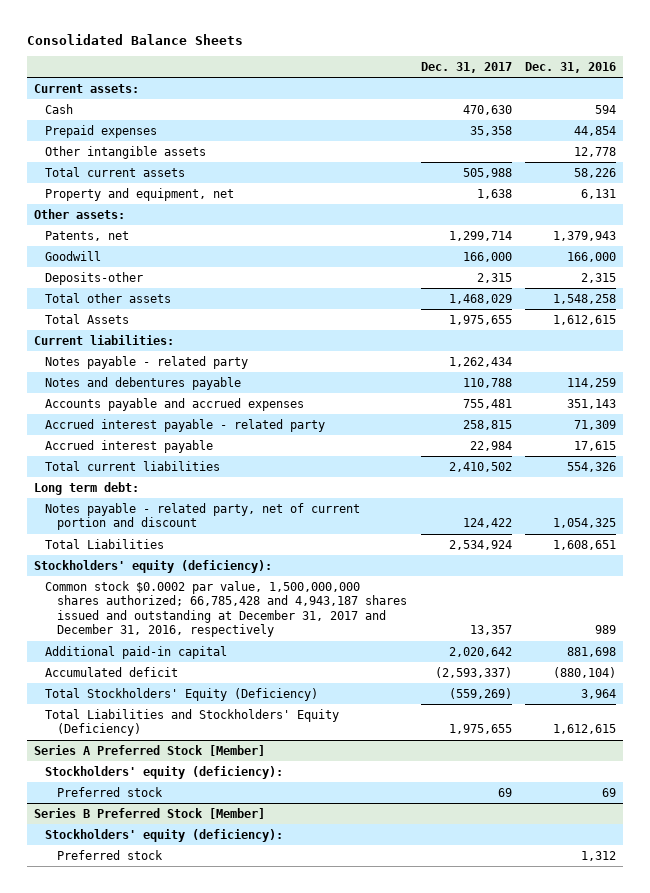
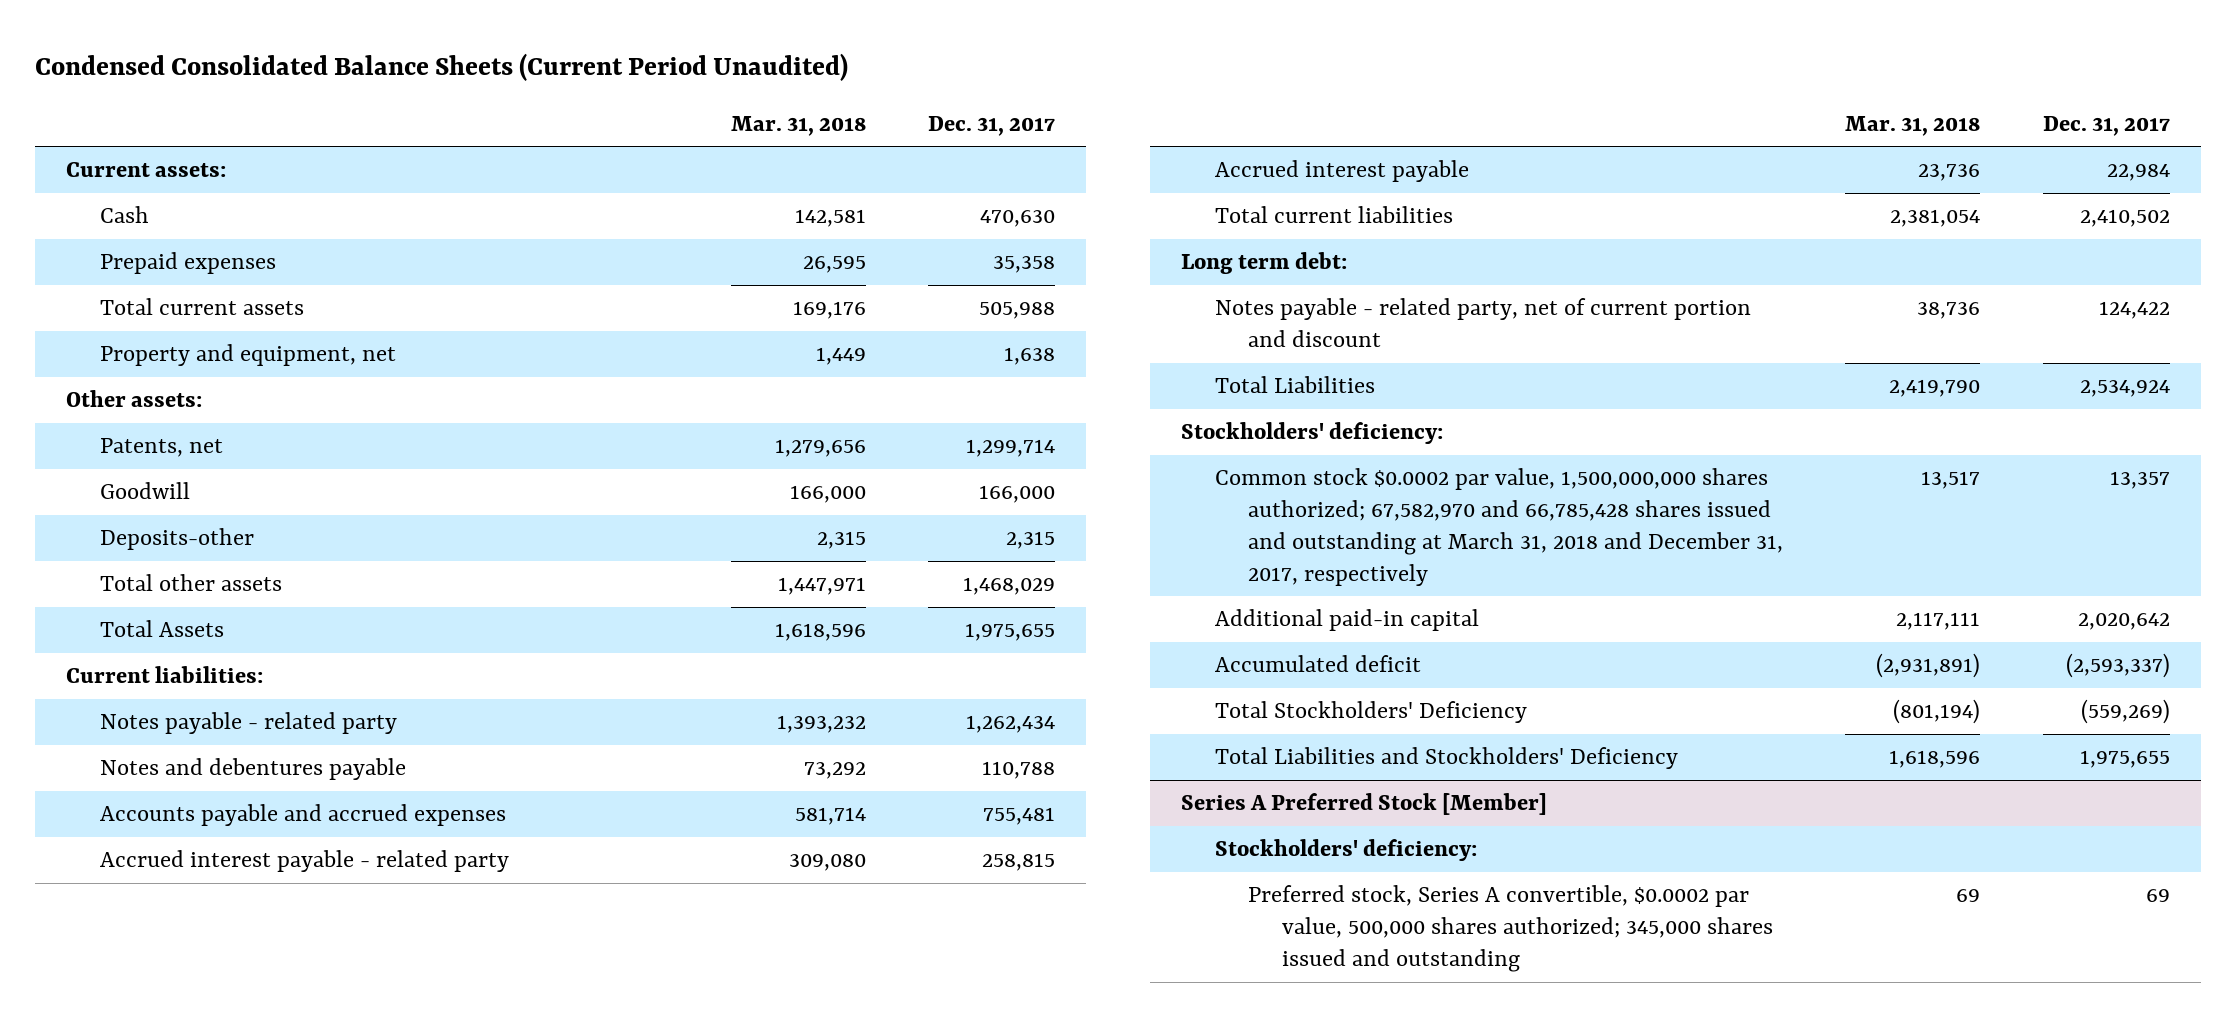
[26,33,243,45] Consolidated Balance Sheets -> [35,52,849,81] Condensed Consolidated Balance Sheets (Current Period Unaudited)
[525,61,617,73] Dec. 31, 2016 -> none
none -> [730,115,866,136] Mar. 31, 2018
[45,145,207,159] Other intangible assets -> none
[33,559,272,573] Stockholders' equity (deficiency): -> [1181,422,1444,445] Stockholders' deficiency:
[45,580,408,638] Common stock $0.0002 par value, 1,500,000,000 shares authorized; 66,785,428 and 4,943,187 shares issued and outstanding at December 31, 2017 and December 31, 2016, respectively -> [1214,468,1784,586] Common stock $0.0002 par value, 1,500,000,000 shares authorized; 67,582,970 and 66,785,428 shares issued and outstanding at March 31, 2018 and December 31, 2017, respectively
[45,687,319,701] Total Stockholders' Equity (Deficiency) -> [1214,701,1527,724] Total Stockholders' Deficiency
[45,708,340,737] Total Liabilities and Stockholders' Equity (Deficiency) -> [1214,747,1678,770] Total Liabilities and Stockholders' Deficiency
[33,807,265,819] Series B Preferred Stock [Member] -> none
[45,828,284,842] Stockholders' equity (deficiency): -> none
[57,849,164,860] Preferred stock -> none
[45,765,284,779] Stockholders' equity (deficiency): -> [1214,839,1477,862] Stockholders' deficiency:
[57,786,164,797] Preferred stock -> [1248,885,1773,972] Preferred stock, Series A convertible, $0.0002 par value, 500,000 shares authorized; 345,000 shares issued and outstanding

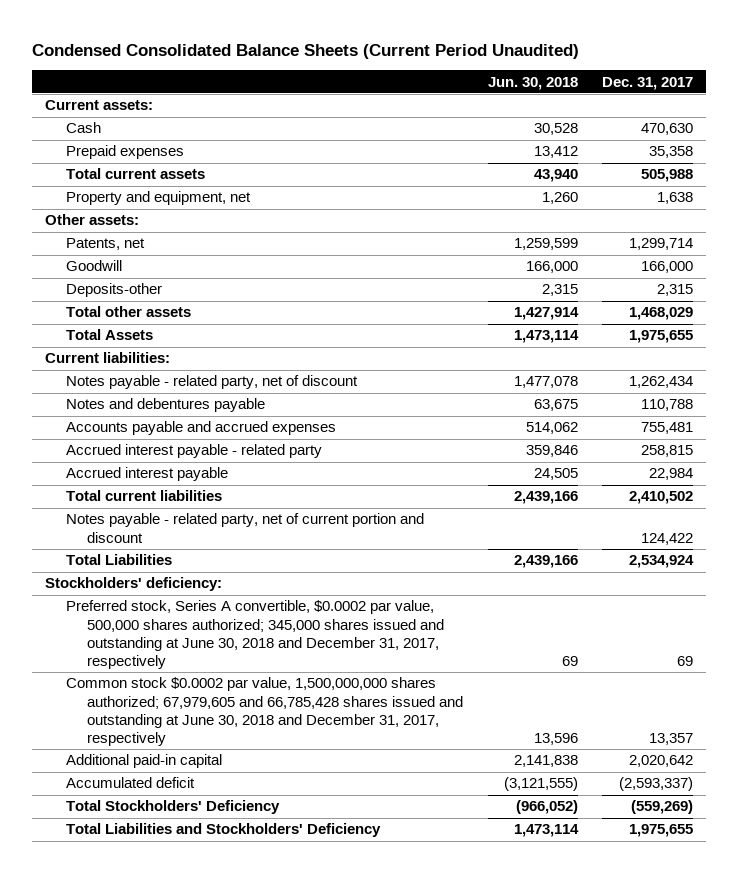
[730,115,866,136] Mar. 31, 2018 -> none
none -> [487,76,578,90] Jun. 30, 2018
[99,712,397,735] Notes payable - related party -> [66,375,359,390] Notes payable - related party, net of discount
[1181,252,1348,275] Long term debt: -> none
none -> [66,600,445,669] Preferred stock, Series A convertible, $0.0002 par value, 500,000 shares authorized; 345,000 shares issued and outstanding at June 30, 2018 and December 31, 2017, respectively
[1214,468,1784,586] Common stock $0.0002 par value, 1,500,000,000 shares authorized; 67,582,970 and 66,785,428 shares issued and outstanding at March 31, 2018 and December 31, 2017, respectively -> [66,677,464,746] Common stock $0.0002 par value, 1,500,000,000 shares authorized; 67,979,605 and 66,785,428 shares issued and outstanding at June 30, 2018 and December 31, 2017, respectively
[1181,793,1548,816] Series A Preferred Stock [Member] -> none
[1214,839,1477,862] Stockholders' deficiency: -> none
[1248,885,1773,972] Preferred stock, Series A convertible, $0.0002 par value, 500,000 shares authorized; 345,000 shares issued and outstanding -> none

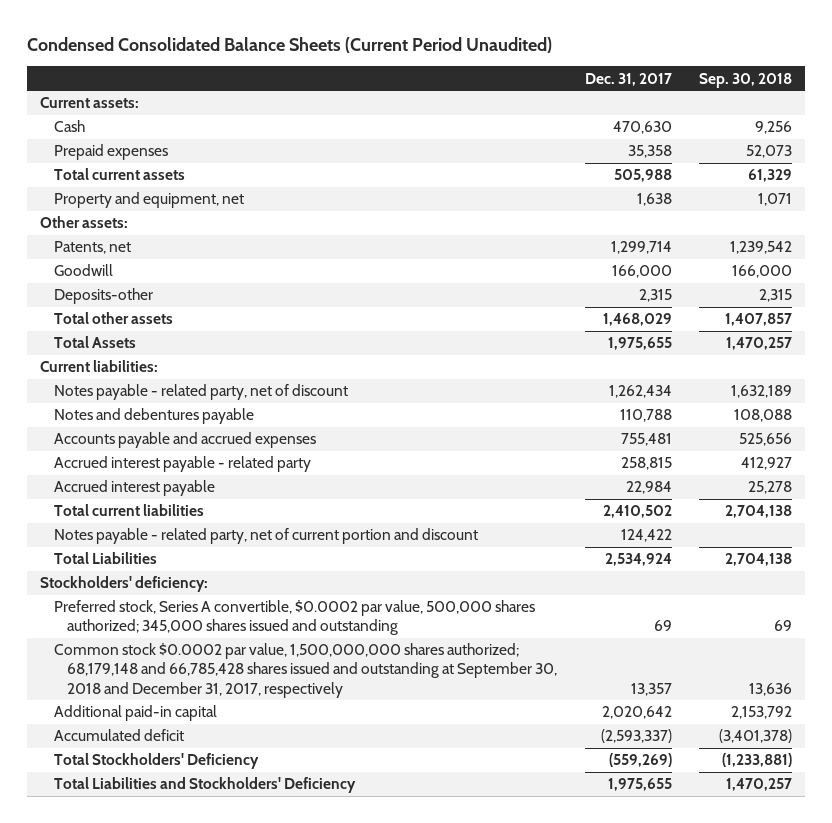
[487,76,578,90] Jun. 30, 2018 -> none
none -> [698,72,792,88] Sep. 30, 2018
[66,600,445,669] Preferred stock, Series A convertible, $0.0002 par value, 500,000 shares authorized; 345,000 shares issued and outstanding at June 30, 2018 and December 31, 2017, respectively -> [53,600,535,636] Preferred stock, Series A convertible, $0.0002 par value, 500,000 shares authorized; 345,000 shares issued and outstanding
[66,677,464,746] Common stock $0.0002 par value, 1,500,000,000 shares authorized; 67,979,605 and 66,785,428 shares issued and outstanding at June 30, 2018 and December 31, 2017, respectively -> [53,643,558,698] Common stock $0.0002 par value, 1,500,000,000 shares authorized; 68,179,148 and 66,785,428 shares issued and outstanding at September 30, 2018 and December 31, 2017, respectively

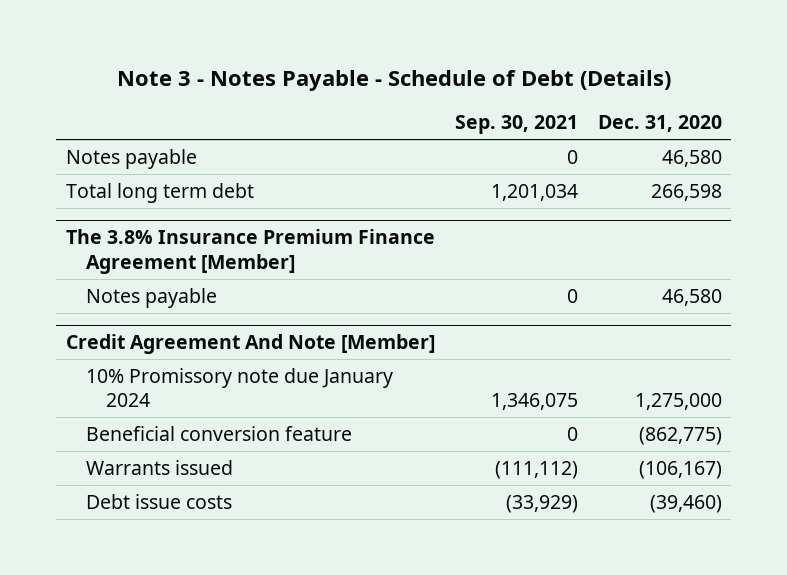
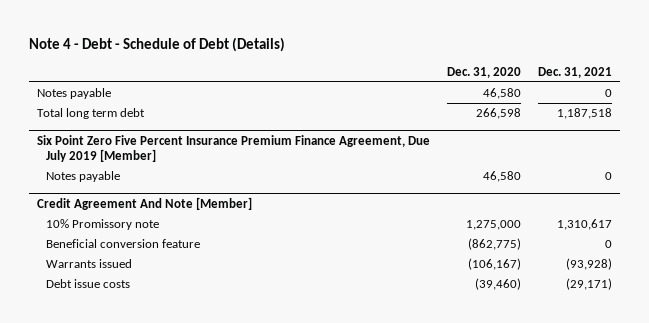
[116,70,671,92] Note 3 - Notes Payable - Schedule of Debt (Details) -> [28,36,285,52] Note 4 - Debt - Schedule of Debt (Details)
[454,115,578,135] Sep. 30, 2021 -> none
none -> [538,66,613,78] Dec. 31, 2021
[65,229,435,274] The 3.8% Insurance Premium Finance Agreement [Member] -> none
none -> [37,134,431,162] Six Point Zero Five Percent Insurance Premium Finance Agreement, Due July 2019 [Member]
[86,367,394,408] 10% Promissory note due January 2024 -> [46,219,160,231] 10% Promissory note

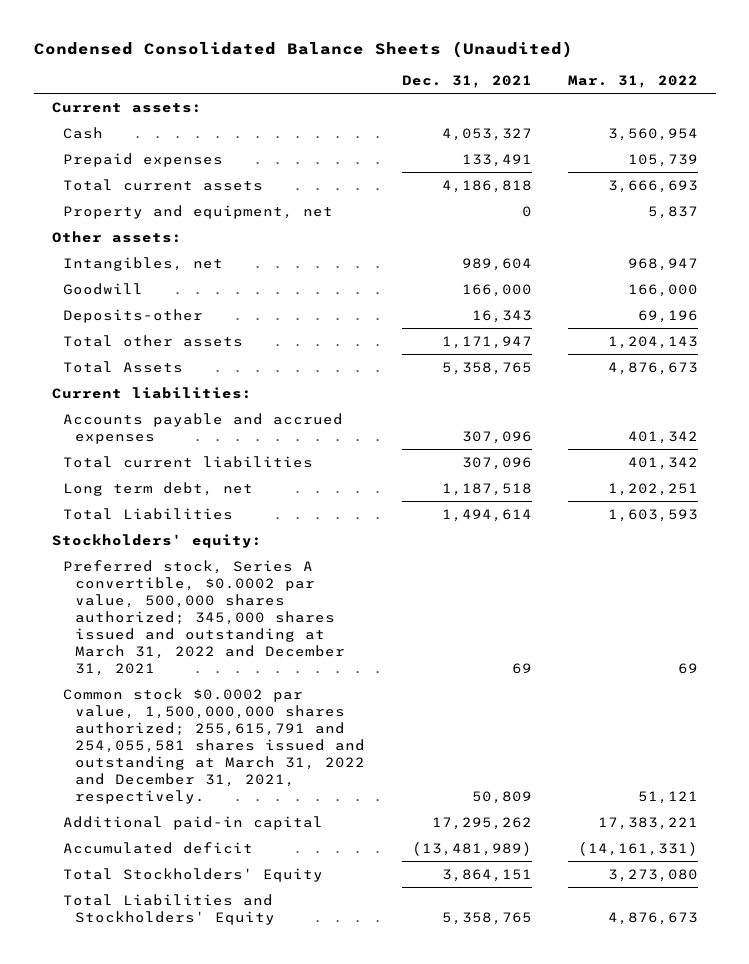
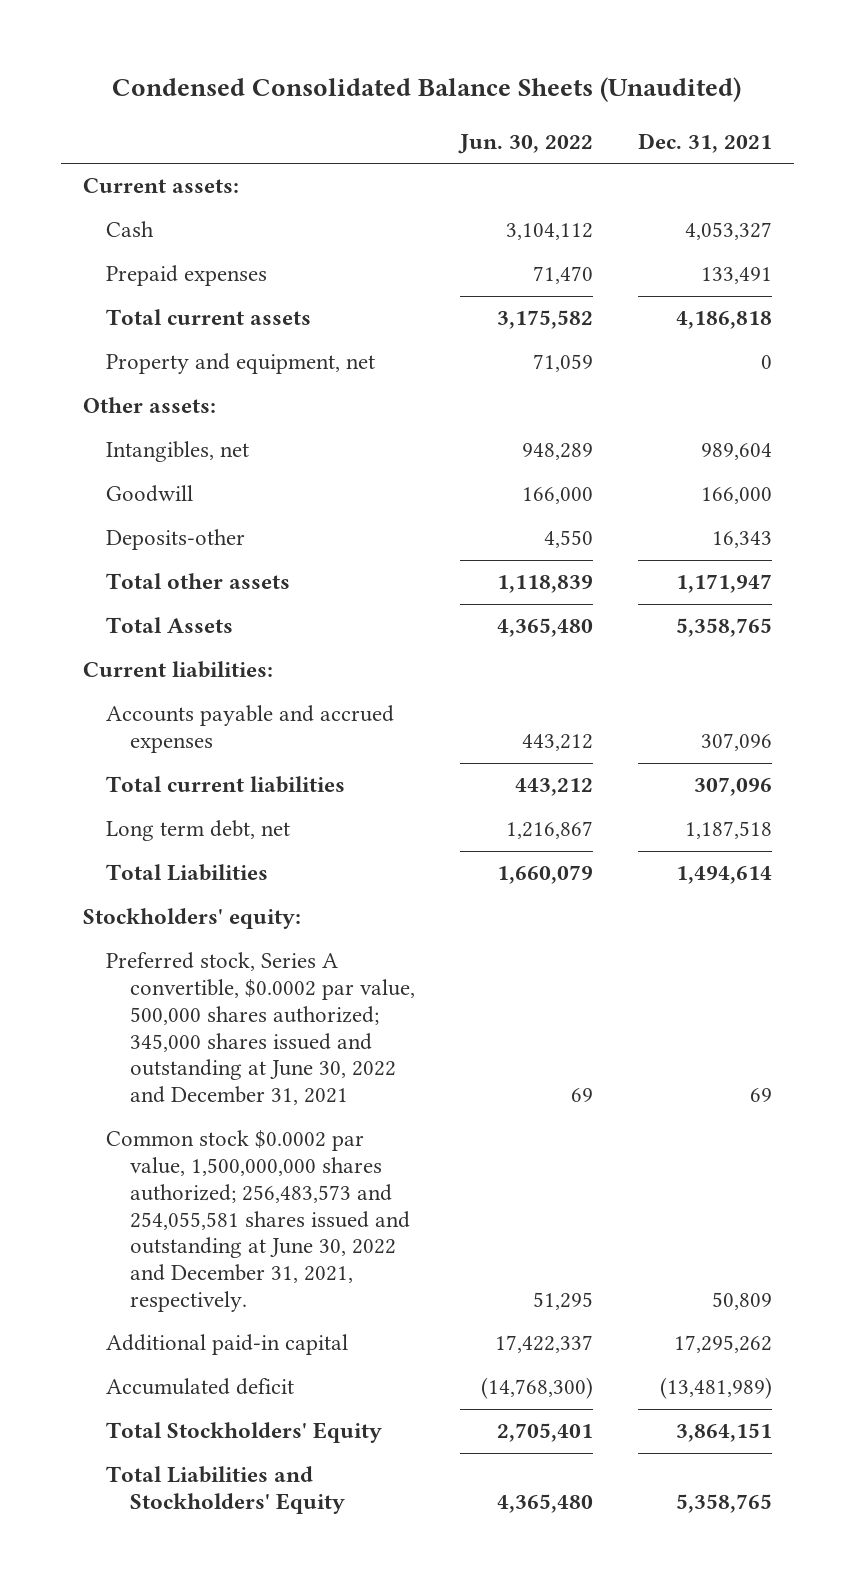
[567,75,698,89] Mar. 31, 2022 -> none
none -> [457,133,593,154] Jun. 30, 2022
[63,559,346,676] Preferred stock, Series A convertible, $0.0002 par value, 500,000 shares authorized; 345,000 shares issued and outstanding at March 31, 2022 and December 31, 2021 -> [106,952,415,1106] Preferred stock, Series A convertible, $0.0002 par value, 500,000 shares authorized; 345,000 shares issued and outstanding at June 30, 2022 and December 31, 2021
[63,687,366,804] Common stock $0.0002 par value, 1,500,000,000 shares authorized; 255,615,791 and 254,055,581 shares issued and outstanding at March 31, 2022 and December 31, 2021, respectively. -> [106,1130,410,1313] Common stock $0.0002 par value, 1,500,000,000 shares authorized; 256,483,573 and 254,055,581 shares issued and outstanding at June 30, 2022 and December 31, 2021, respectively.

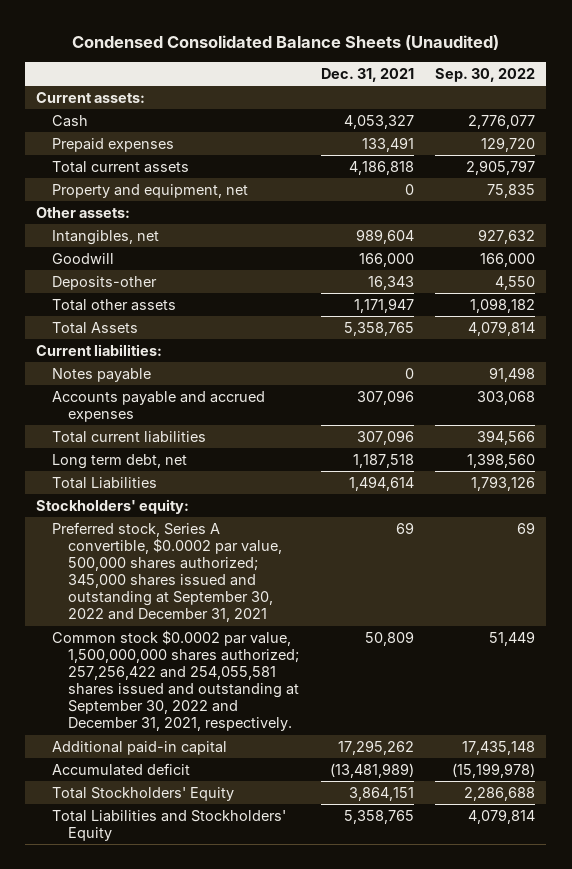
[457,133,593,154] Jun. 30, 2022 -> none
none -> [435,67,536,82] Sep. 30, 2022
none -> [52,367,152,382] Notes payable
[106,952,415,1106] Preferred stock, Series A convertible, $0.0002 par value, 500,000 shares authorized; 345,000 shares issued and outstanding at June 30, 2022 and December 31, 2021 -> [52,521,282,623] Preferred stock, Series A convertible, $0.0002 par value, 500,000 shares authorized; 345,000 shares issued and outstanding at September 30, 2022 and December 31, 2021
[106,1130,410,1313] Common stock $0.0002 par value, 1,500,000,000 shares authorized; 256,483,573 and 254,055,581 shares issued and outstanding at June 30, 2022 and December 31, 2021, respectively. -> [52,629,299,732] Common stock $0.0002 par value, 1,500,000,000 shares authorized; 257,256,422 and 254,055,581 shares issued and outstanding at September 30, 2022 and December 31, 2021, respectively.

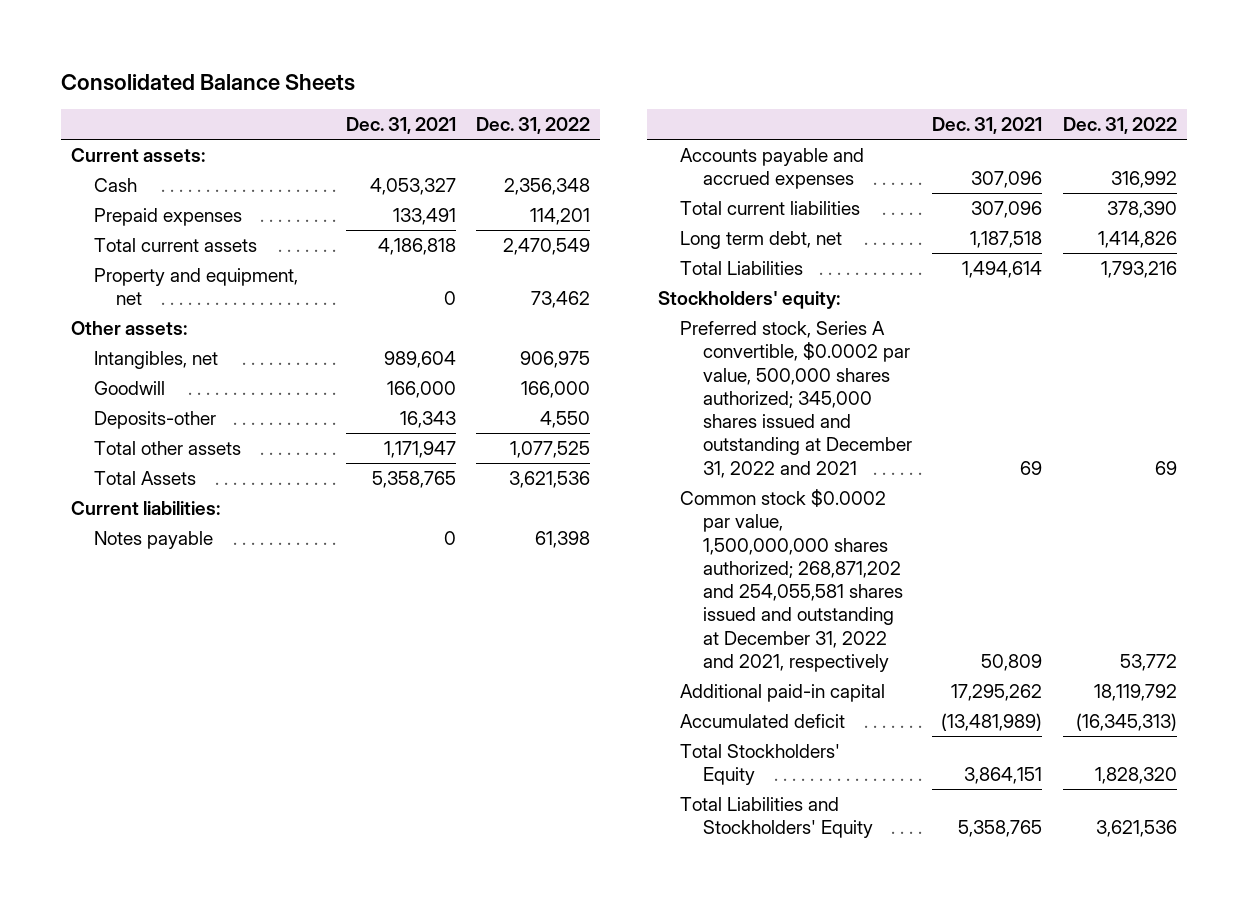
[71,34,499,50] Condensed Consolidated Balance Sheets (Unaudited) -> [60,74,355,92] Consolidated Balance Sheets
[435,67,536,82] Sep. 30, 2022 -> none
none -> [475,117,590,135] Dec. 31, 2022
[52,521,282,623] Preferred stock, Series A convertible, $0.0002 par value, 500,000 shares authorized; 345,000 shares issued and outstanding at September 30, 2022 and December 31, 2021 -> [680,321,913,478] Preferred stock, Series A convertible, $0.0002 par value, 500,000 shares authorized; 345,000 shares issued and outstanding at December 31, 2022 and 2021
[52,629,299,732] Common stock $0.0002 par value, 1,500,000,000 shares authorized; 257,256,422 and 254,055,581 shares issued and outstanding at September 30, 2022 and December 31, 2021, respectively. -> [680,489,904,673] Common stock $0.0002 par value, 1,500,000,000 shares authorized; 268,871,202 and 254,055,581 shares issued and outstanding at December 31, 2022 and 2021, respectively

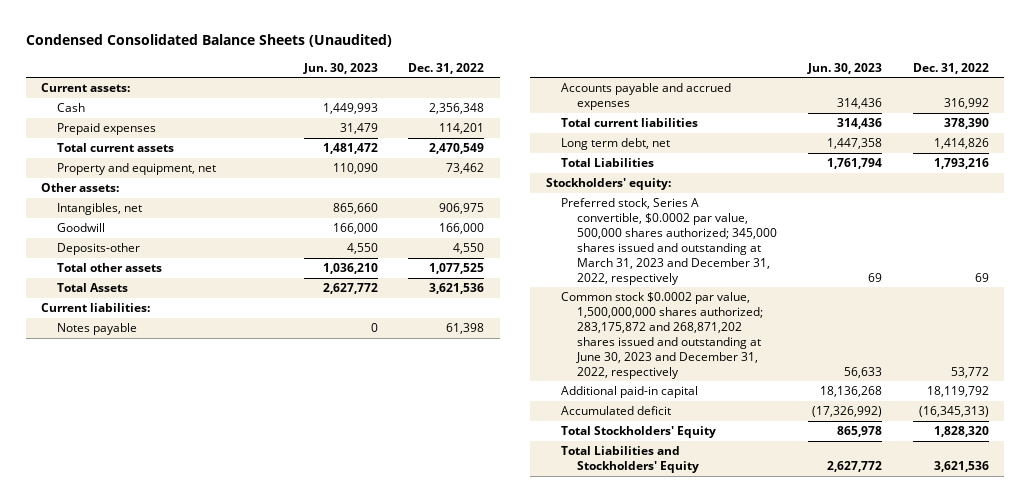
[60,74,355,92] Consolidated Balance Sheets -> [26,34,393,48] Condensed Consolidated Balance Sheets (Unaudited)
[345,117,456,135] Dec. 31, 2021 -> none
none -> [302,62,378,74] Jun. 30, 2023
[680,321,913,478] Preferred stock, Series A convertible, $0.0002 par value, 500,000 shares authorized; 345,000 shares issued and outstanding at December 31, 2022 and 2021 -> [561,198,778,285] Preferred stock, Series A convertible, $0.0002 par value, 500,000 shares authorized; 345,000 shares issued and outstanding at March 31, 2023 and December 31, 2022, respectively
[680,489,904,673] Common stock $0.0002 par value, 1,500,000,000 shares authorized; 268,871,202 and 254,055,581 shares issued and outstanding at December 31, 2022 and 2021, respectively -> [561,292,764,379] Common stock $0.0002 par value, 1,500,000,000 shares authorized; 283,175,872 and 268,871,202 shares issued and outstanding at June 30, 2023 and December 31, 2022, respectively

